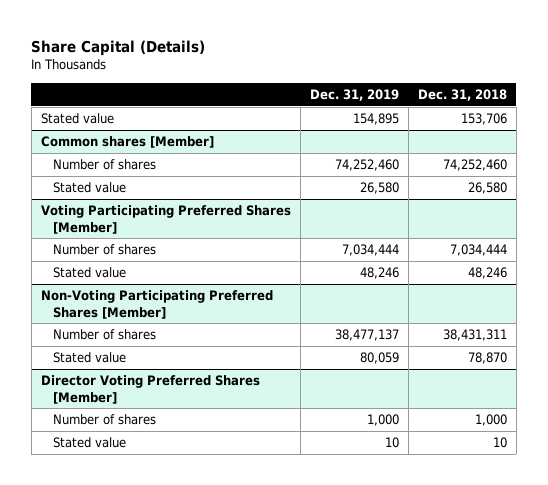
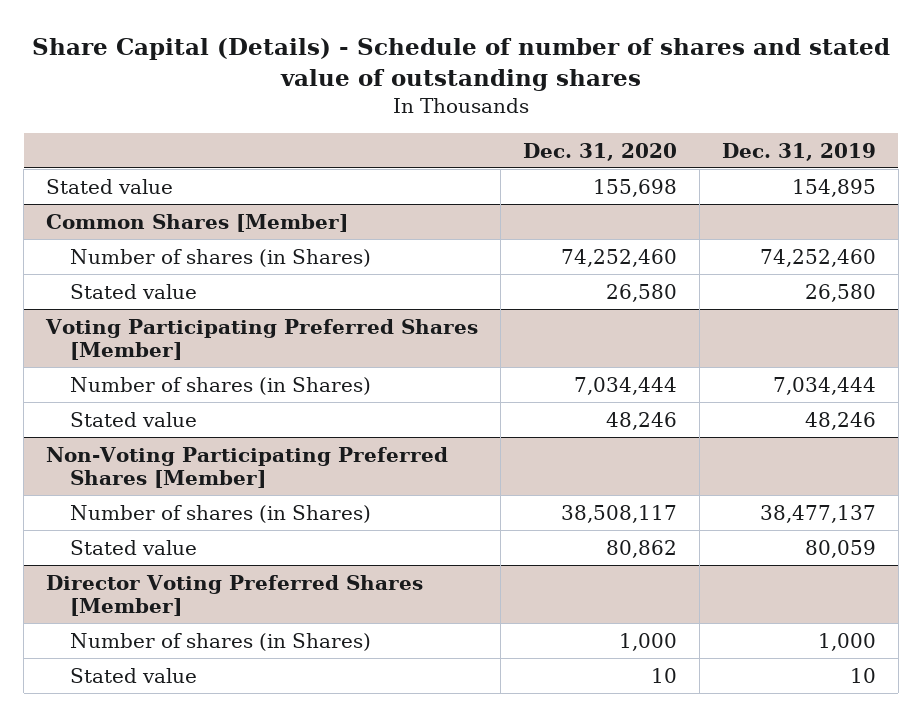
[31,39,206,56] Share Capital (Details) -> [32,38,891,92] Share Capital (Details) - Schedule of number of shares and stated value of outstanding shares
[417,88,507,101] Dec. 31, 2018 -> none
none -> [523,142,678,161] Dec. 31, 2020
[40,136,214,149] Common shares [Member] -> [46,213,349,232] Common Shares [Member]
[52,159,156,171] Number of shares -> [70,248,372,267] Number of shares (in Shares)
[52,244,156,256] Number of shares -> [70,376,372,395] Number of shares (in Shares)
[52,329,156,341] Number of shares -> [70,504,372,523] Number of shares (in Shares)
[52,414,156,426] Number of shares -> [70,632,372,651] Number of shares (in Shares)

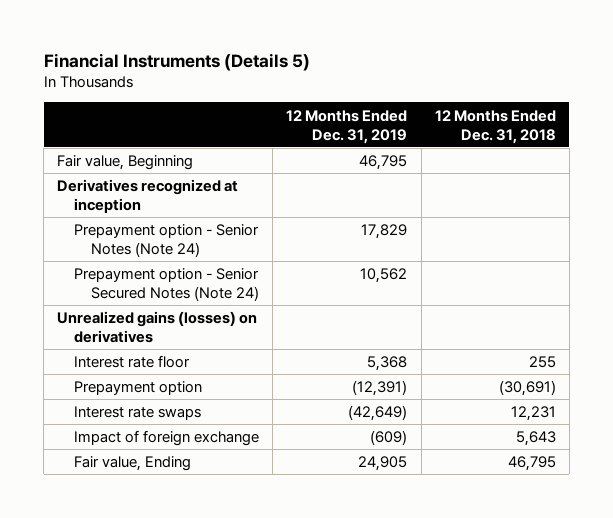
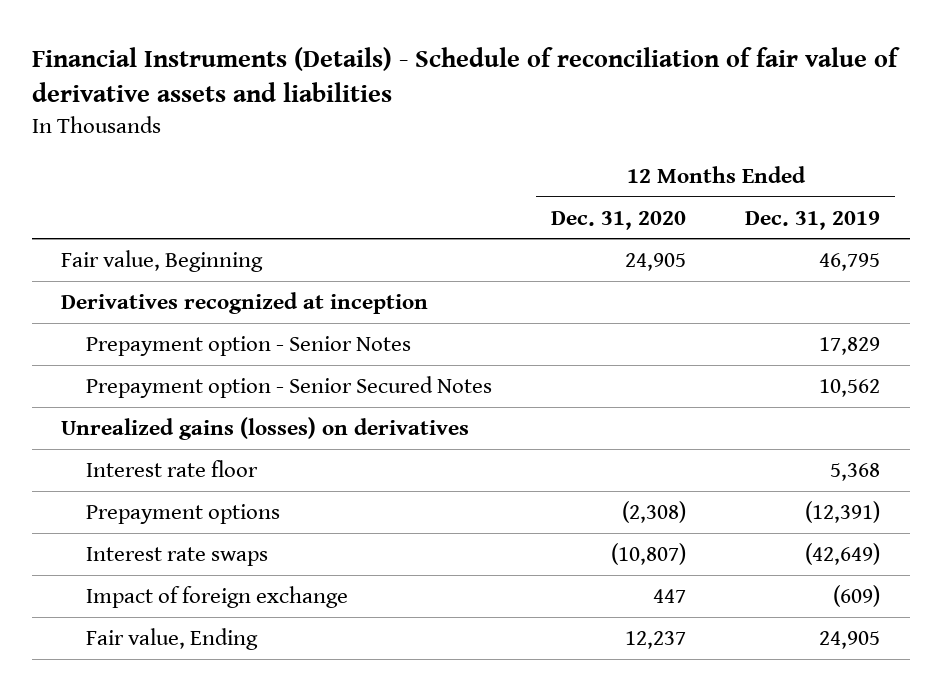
[43,52,310,71] Financial Instruments (Details 5) -> [31,47,900,103] Financial Instruments (Details) - Schedule of reconciliation of fair value of derivative assets and liabilities
[434,109,556,144] 12 Months Ended Dec. 31, 2018 -> none
none -> [550,210,686,230] Dec. 31, 2020
[74,224,260,258] Prepayment option - Senior Notes (Note 24) -> [85,335,411,356] Prepayment option - Senior Notes
[74,268,260,302] Prepayment option - Senior Secured Notes (Note 24) -> [85,375,492,398] Prepayment option - Senior Secured Notes
[74,381,203,396] Prepayment option -> [85,503,280,524] Prepayment options

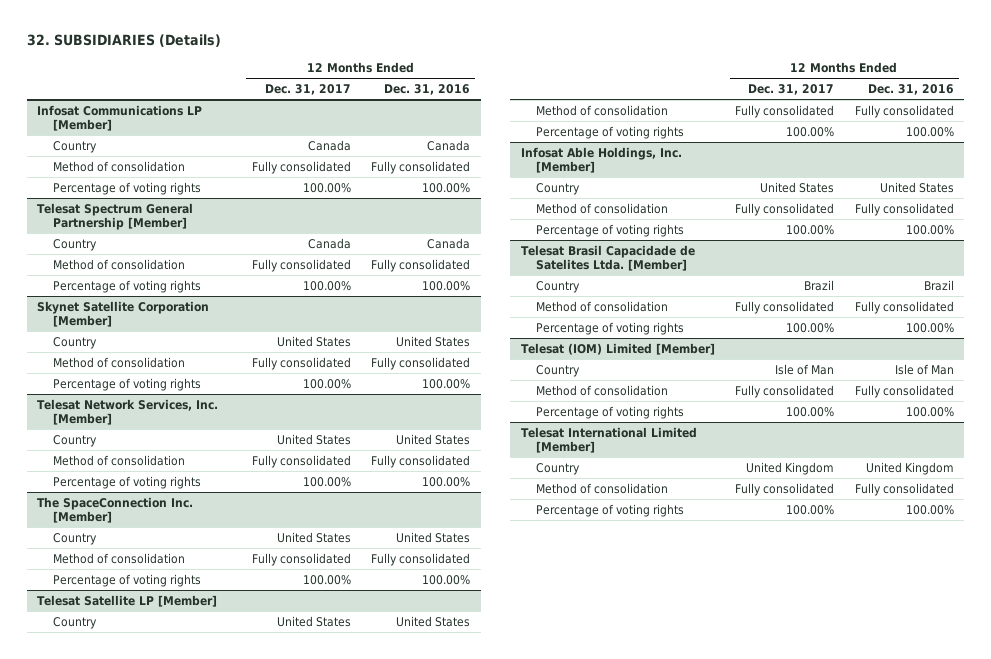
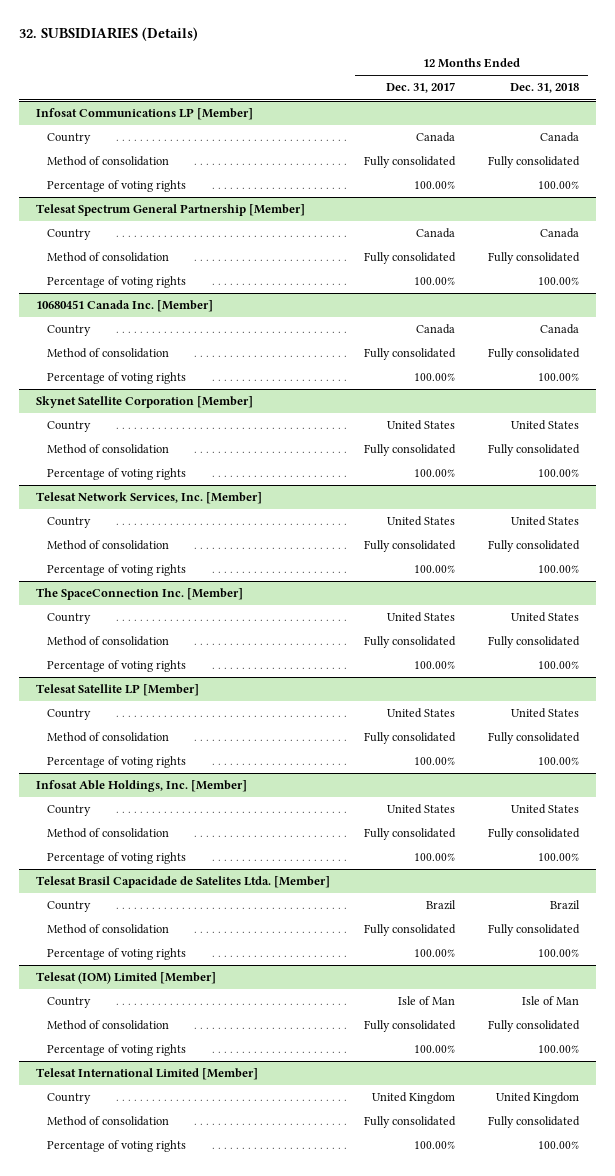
[384,84,471,96] Dec. 31, 2016 -> none
none -> [510,83,580,94] Dec. 31, 2018
none -> [35,300,213,313] 10680451 Canada Inc. [Member]
none -> [47,325,92,337] Country
none -> [47,348,170,359] Method of consolidation
none -> [47,372,187,385] Percentage of voting rights

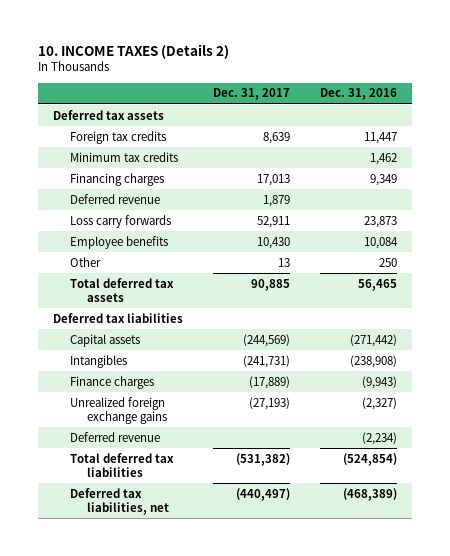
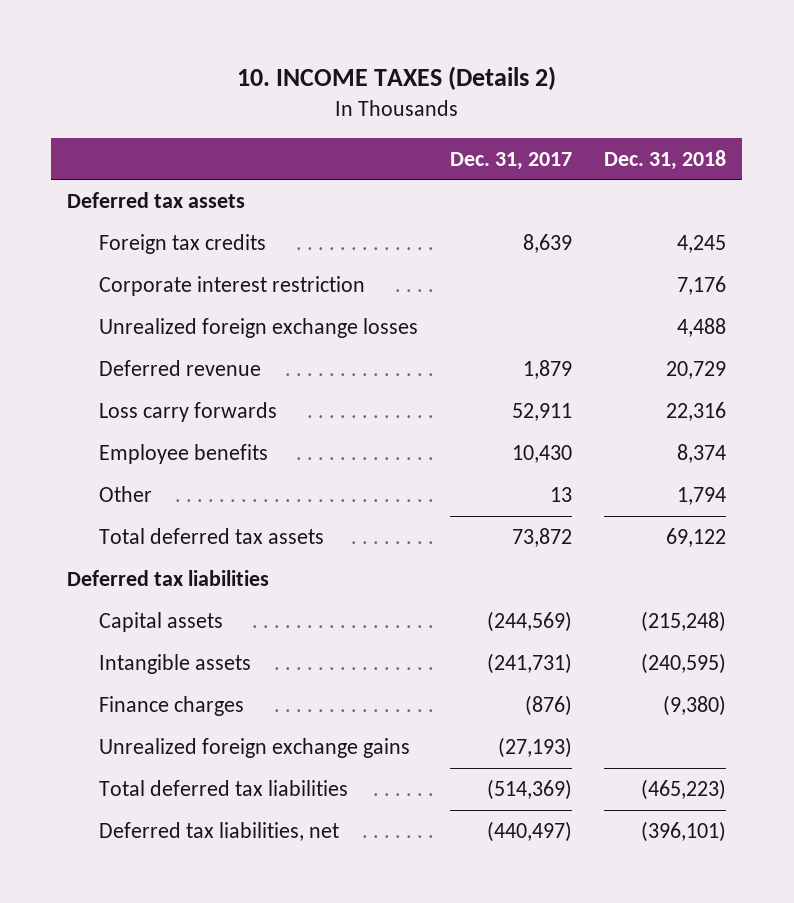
[319,88,397,101] Dec. 31, 2016 -> none
none -> [604,149,727,170] Dec. 31, 2018
[69,151,178,162] Minimum tax credits -> none
[69,172,164,186] Financing charges -> none
none -> [99,276,366,297] Corporate interest restriction
none -> [99,318,419,339] Unrealized foreign exchange losses
[250,278,290,291] 90,885 -> [512,528,573,548] 73,872
[69,354,127,368] Intangibles -> [99,654,252,675] Intangible assets
[248,375,290,389] (17,889) -> [525,695,573,717] (876)
[69,431,160,442] Deferred revenue -> none
[235,452,290,466] (531,382) -> [487,779,573,801] (514,369)

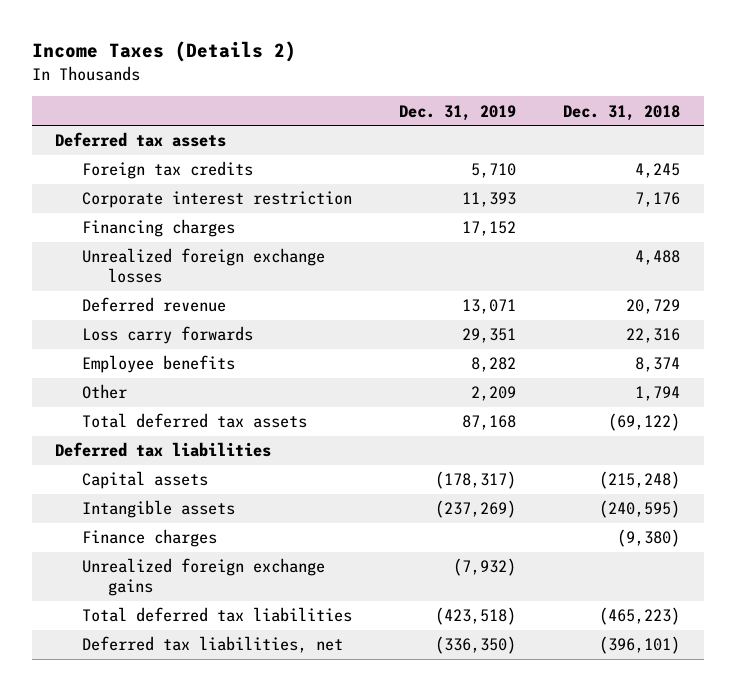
[236,65,556,90] 10. INCOME TAXES (Details 2) -> [31,41,296,63] Income Taxes (Details 2)
[450,151,573,170] Dec. 31, 2017 -> none
none -> [399,104,517,121] Dec. 31, 2019
none -> [81,219,235,238] Financing charges
[666,528,727,548] 69,122 -> [608,413,681,432] (69,122)

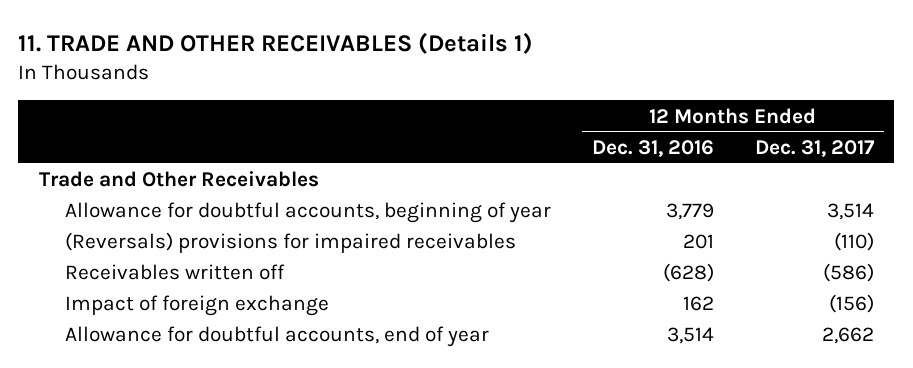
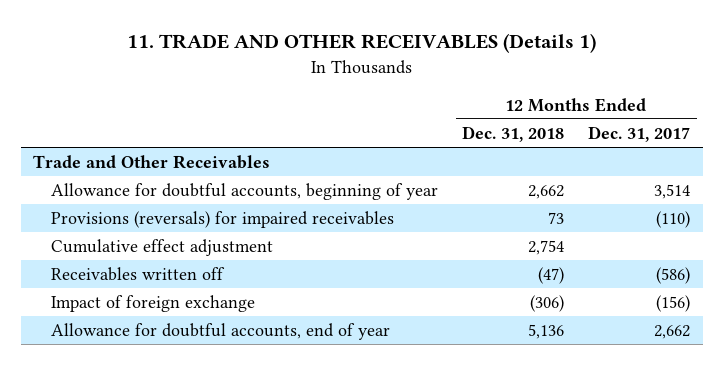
[592,139,715,157] Dec. 31, 2016 -> none
none -> [461,125,564,142] Dec. 31, 2018
[65,232,517,254] (Reversals) provisions for impaired receivables -> [50,210,394,228] Provisions (reversals) for impaired receivables
none -> [50,238,273,256] Cumulative effect adjustment

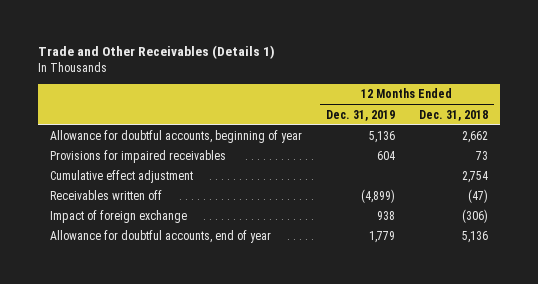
[126,33,596,54] 11. TRADE AND OTHER RECEIVABLES (Details 1) -> [37,45,275,60] Trade and Other Receivables (Details 1)
[588,125,691,142] Dec. 31, 2017 -> none
none -> [325,109,395,121] Dec. 31, 2019
[32,154,270,169] Trade and Other Receivables -> none
[50,210,394,228] Provisions (reversals) for impaired receivables -> [49,150,226,164] Provisions for impaired receivables

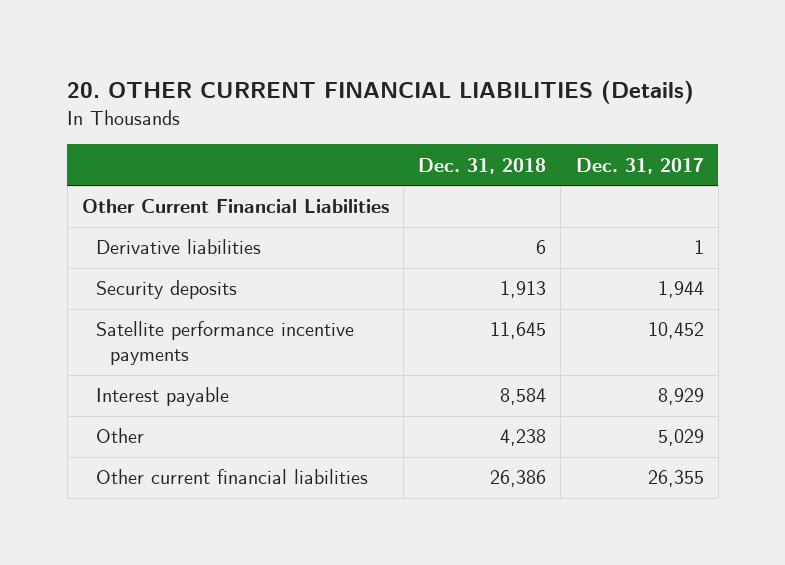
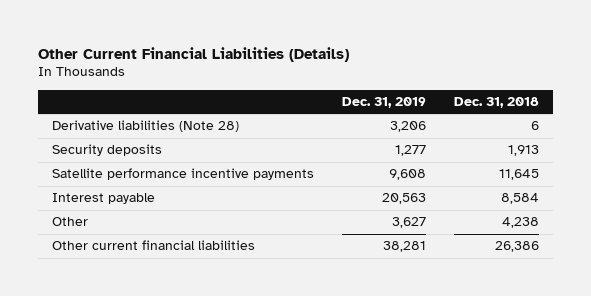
[67,79,695,104] 20. OTHER CURRENT FINANCIAL LIABILITIES (Details) -> [37,46,349,62] Other Current Financial Liabilities (Details)
[575,157,704,174] Dec. 31, 2017 -> none
none -> [341,97,426,109] Dec. 31, 2019
[81,199,389,214] Other Current Financial Liabilities -> none
[95,239,261,255] Derivative liabilities -> [51,120,239,133] Derivative liabilities (Note 28)

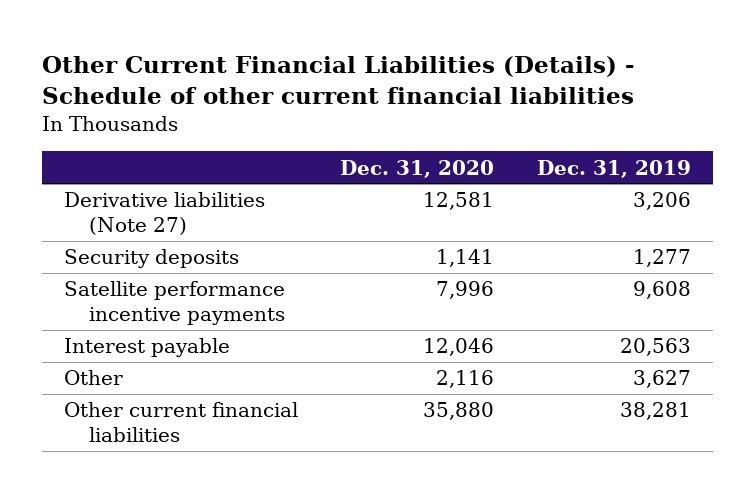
[37,46,349,62] Other Current Financial Liabilities (Details) -> [42,56,636,105] Other Current Financial Liabilities (Details) - Schedule of other current financial liabilities
[453,97,539,109] Dec. 31, 2018 -> none
none -> [340,159,495,178] Dec. 31, 2020
[51,120,239,133] Derivative liabilities (Note 28) -> [63,192,265,235] Derivative liabilities (Note 27)

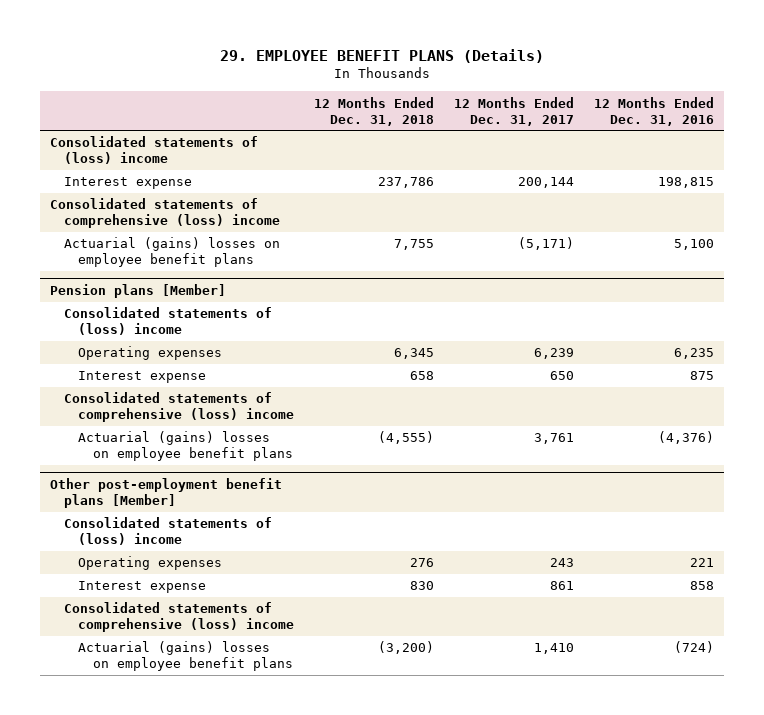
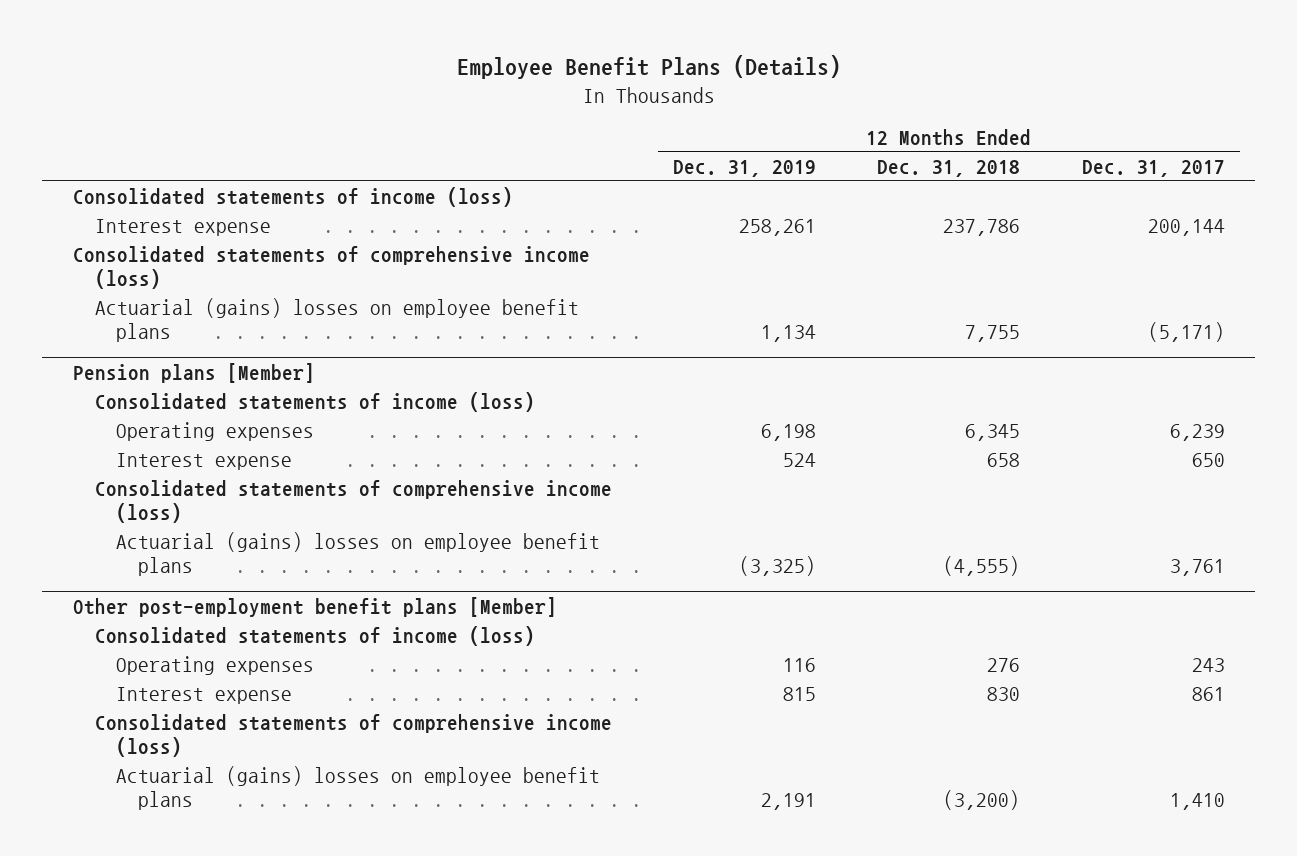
[220,48,545,63] 29. EMPLOYEE BENEFIT PLANS (Details) -> [456,54,841,79] Employee Benefit Plans (Details)
[593,96,714,126] 12 Months Ended Dec. 31, 2016 -> none
none -> [672,159,816,177] Dec. 31, 2019
[50,136,259,165] Consolidated statements of (loss) income -> [72,187,513,208] Consolidated statements of income (loss)
[50,198,281,229] Consolidated statements of comprehensive (loss) income -> [72,246,590,290] Consolidated statements of comprehensive income (loss)
[64,307,273,336] Consolidated statements of (loss) income -> [94,392,535,413] Consolidated statements of income (loss)
[64,392,295,423] Consolidated statements of comprehensive (loss) income -> [94,480,612,524] Consolidated statements of comprehensive income (loss)
[64,517,273,546] Consolidated statements of (loss) income -> [94,626,535,647] Consolidated statements of income (loss)
[64,602,295,633] Consolidated statements of comprehensive (loss) income -> [94,714,612,758] Consolidated statements of comprehensive income (loss)

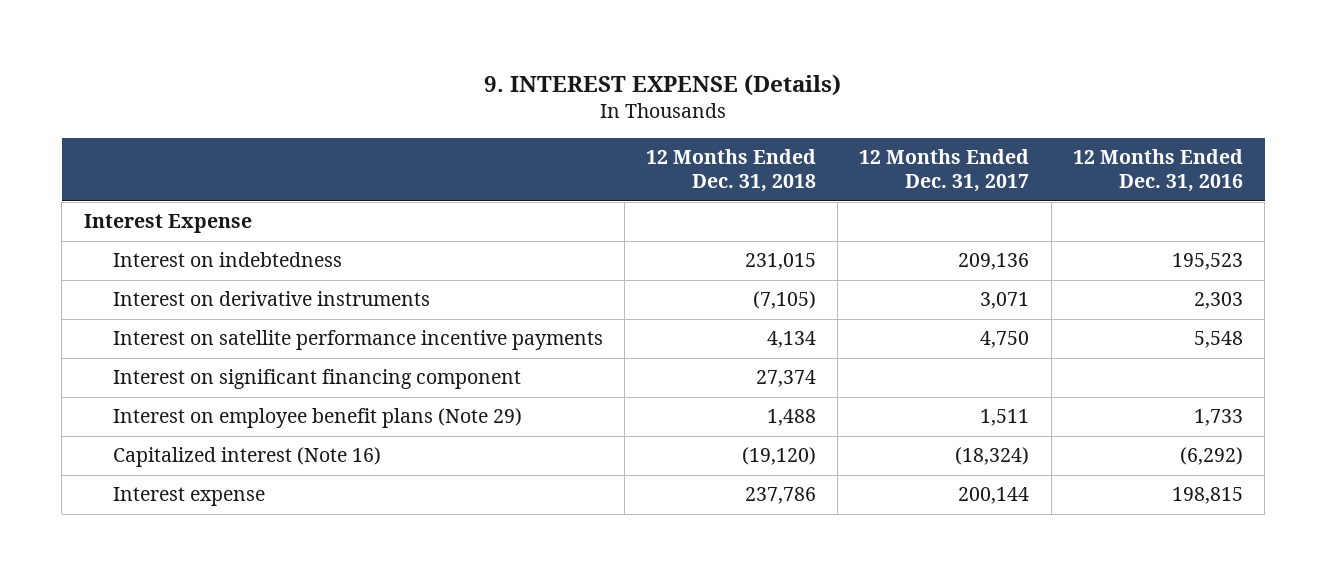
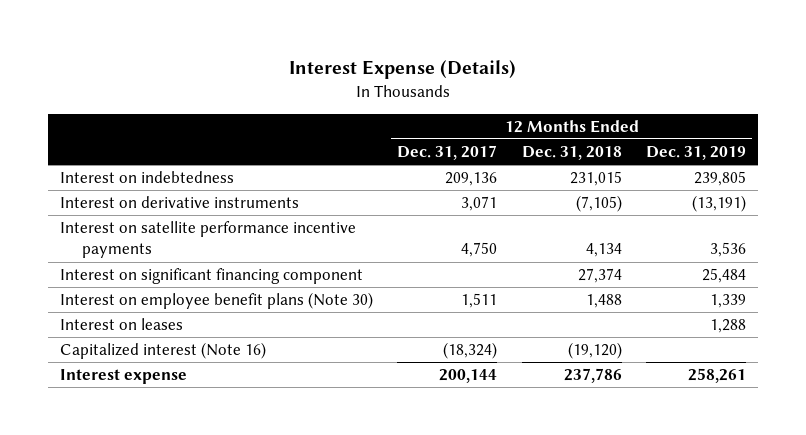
[484,74,842,97] 9. INTEREST EXPENSE (Details) -> [289,60,517,80] Interest Expense (Details)
[1072,149,1243,193] 12 Months Ended Dec. 31, 2016 -> none
none -> [645,146,746,161] Dec. 31, 2019
[83,214,252,234] Interest Expense -> none
[112,408,522,429] Interest on employee benefit plans (Note 29) -> [60,292,374,310] Interest on employee benefit plans (Note 30)
none -> [60,318,184,331] Interest on leases

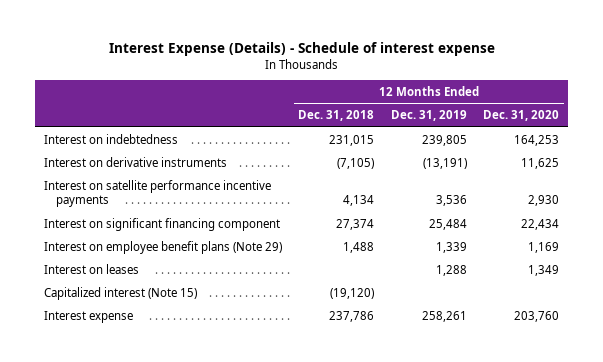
[289,60,517,80] Interest Expense (Details) -> [108,42,495,57] Interest Expense (Details) - Schedule of interest expense
[397,145,498,161] Dec. 31, 2017 -> none
none -> [483,110,560,122] Dec. 31, 2020
[60,292,374,310] Interest on employee benefit plans (Note 30) -> [43,240,282,254] Interest on employee benefit plans (Note 29)
[60,342,267,360] Capitalized interest (Note 16) -> [43,286,197,300] Capitalized interest (Note 15)

